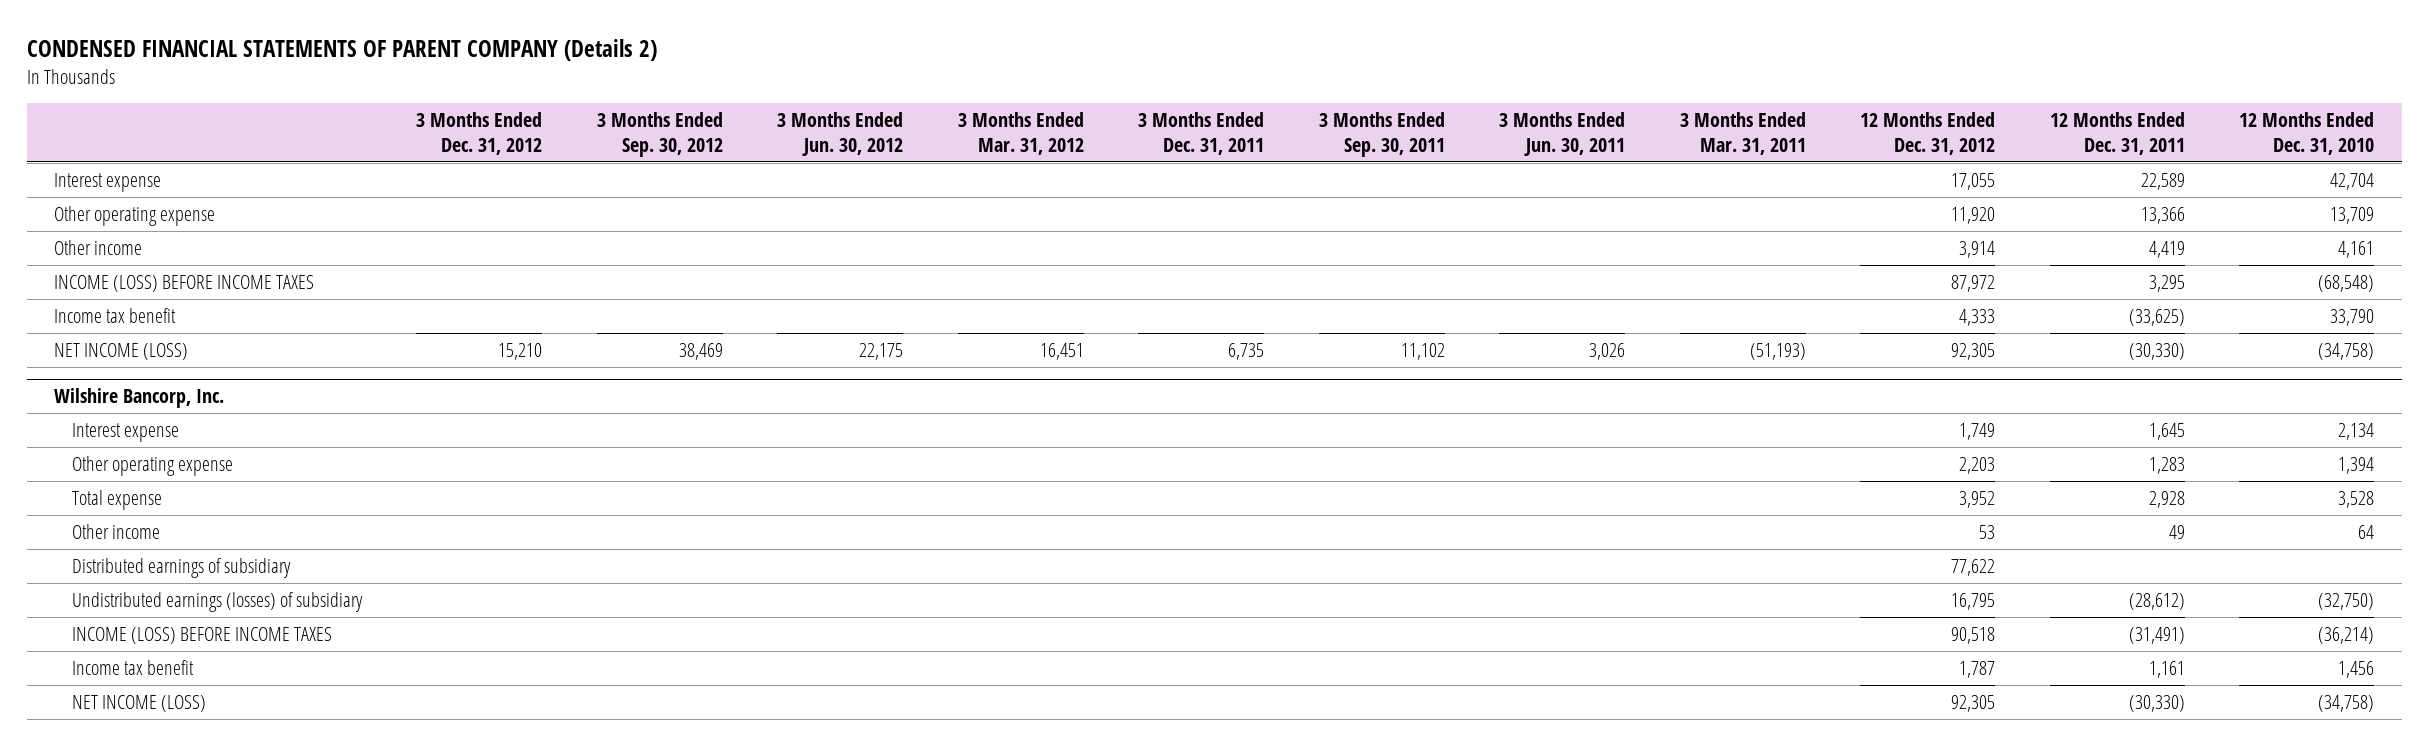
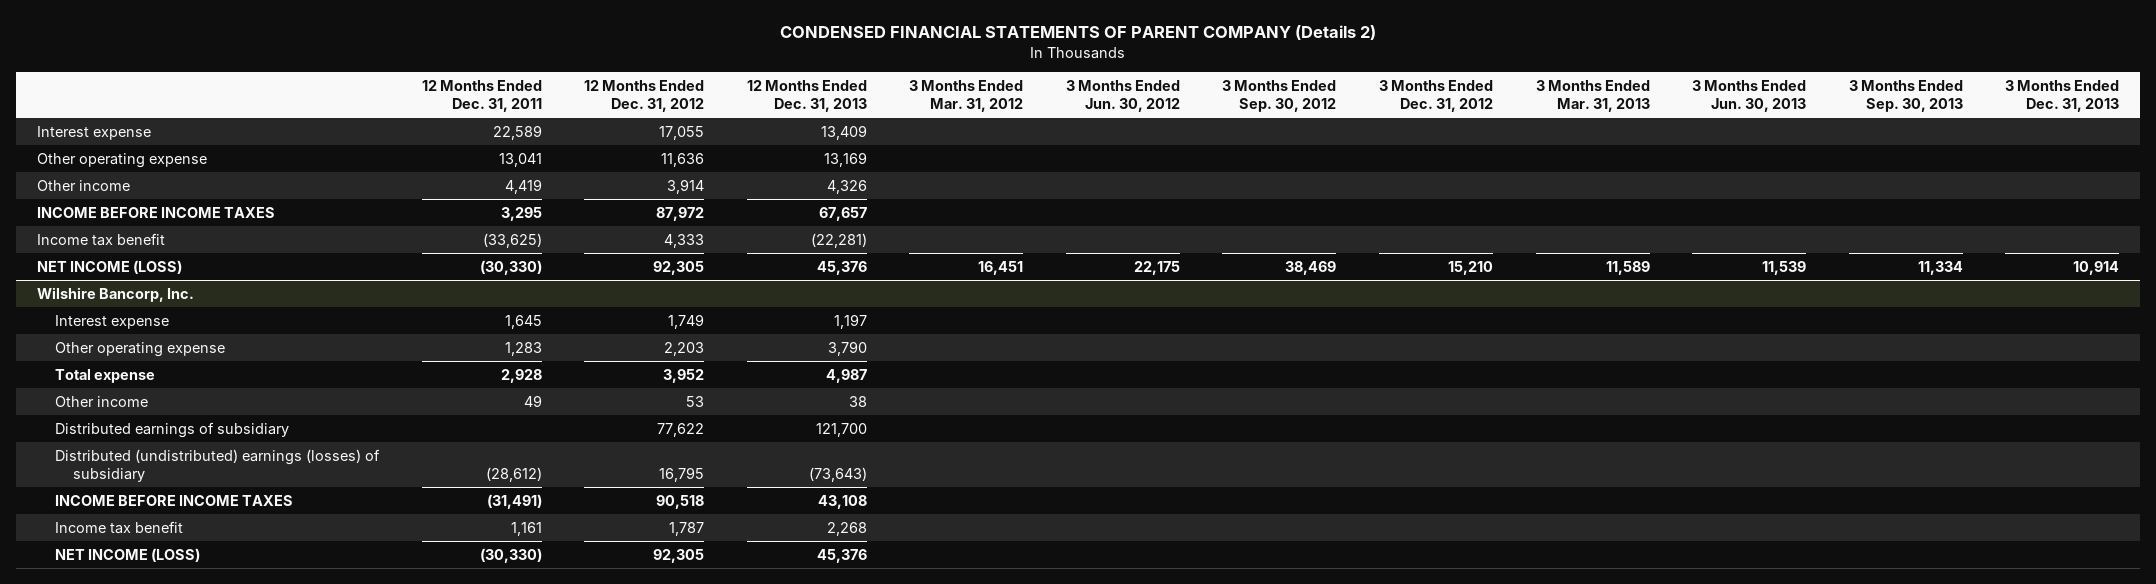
[1138,111,1265,156] 3 Months Ended Dec. 31, 2011 -> none
[1318,111,1445,158] 3 Months Ended Sep. 30, 2011 -> none
[1499,111,1626,157] 3 Months Ended Jun. 30, 2011 -> none
[1679,111,1806,156] 3 Months Ended Mar. 31, 2011 -> none
[2239,111,2375,156] 12 Months Ended Dec. 31, 2010 -> none
none -> [746,80,867,113] 12 Months Ended Dec. 31, 2013
none -> [1535,80,1650,113] 3 Months Ended Mar. 31, 2013
none -> [1692,80,1807,113] 3 Months Ended Jun. 30, 2013
none -> [1848,80,1963,113] 3 Months Ended Sep. 30, 2013
none -> [2005,80,2120,113] 3 Months Ended Dec. 31, 2013
[1951,206,1996,224] 11,920 -> [661,152,705,167] 11,636
[2140,206,2185,224] 13,366 -> [498,152,542,167] 13,041
[54,274,315,292] INCOME (LOSS) BEFORE INCOME TAXES -> [37,206,276,218] INCOME BEFORE INCOME TAXES
[71,591,363,612] Undistributed earnings (losses) of subsidiary -> [55,448,381,482] Distributed (undistributed) earnings (losses) of subsidiary
[71,626,332,644] INCOME (LOSS) BEFORE INCOME TAXES -> [55,494,294,506] INCOME BEFORE INCOME TAXES

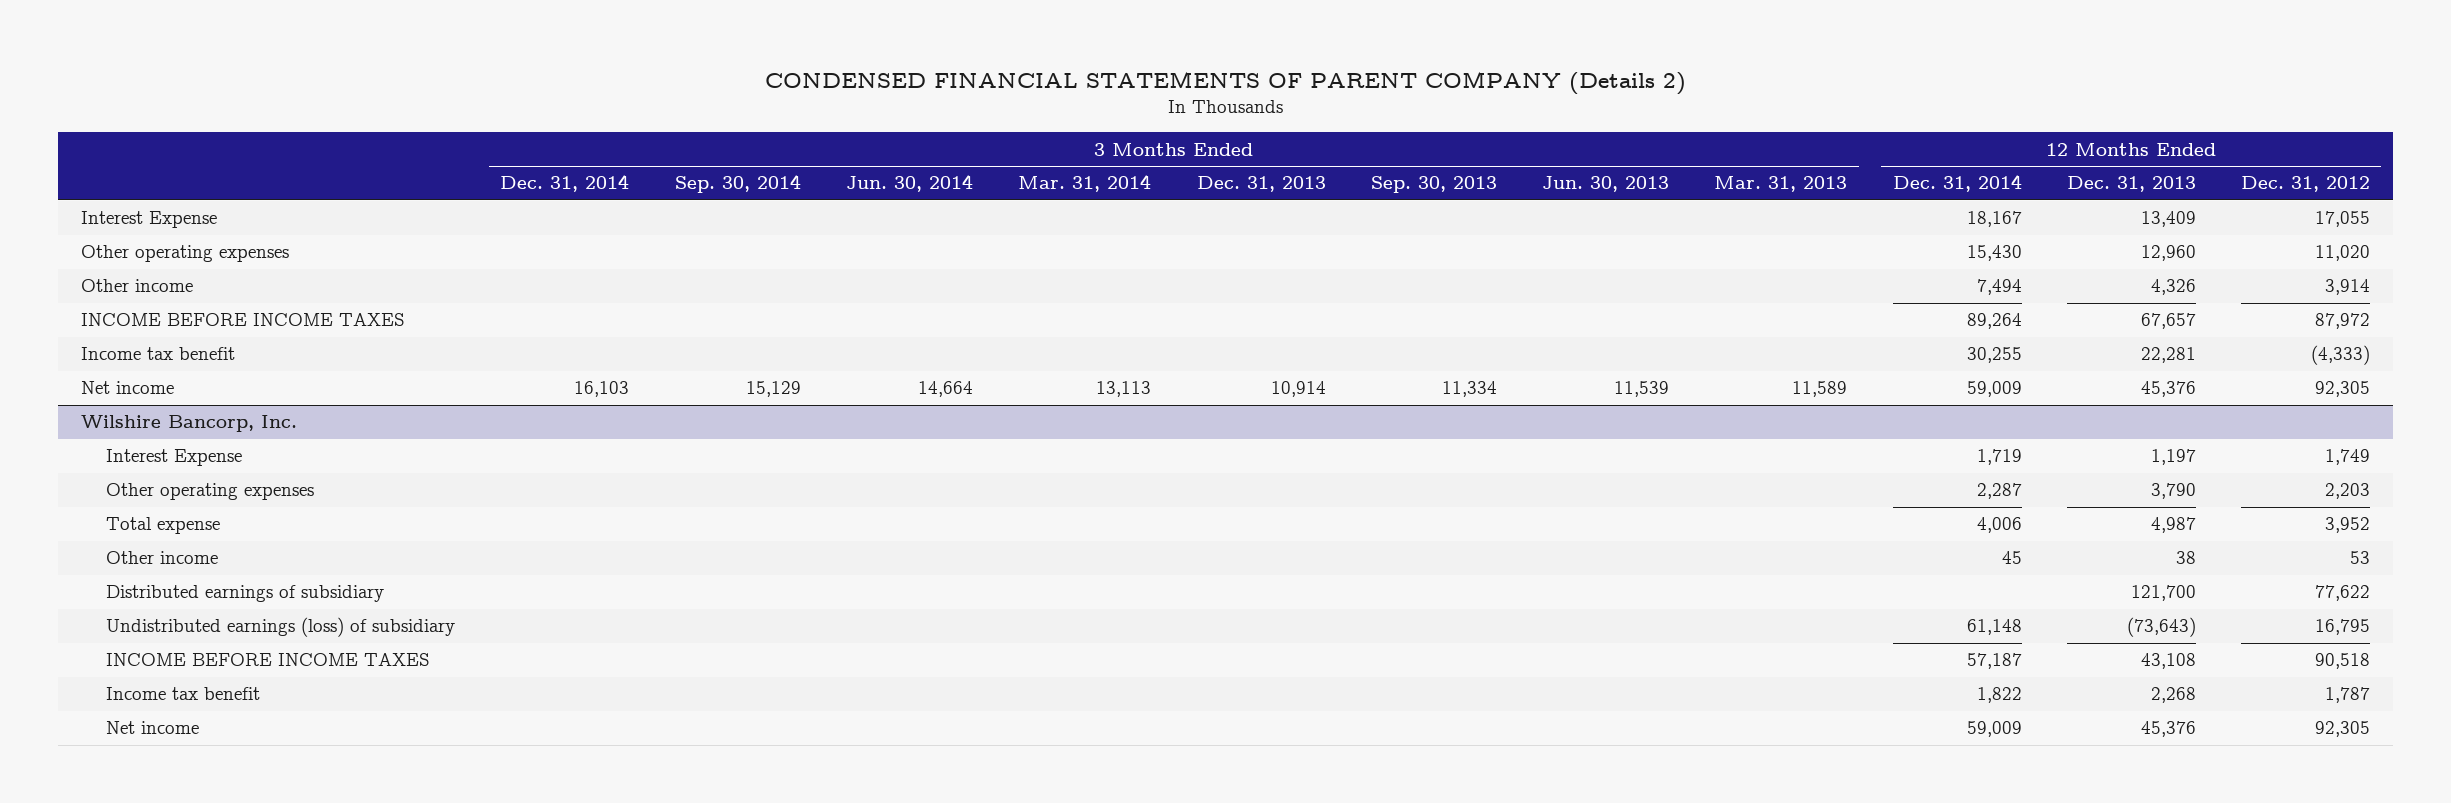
[421,80,542,113] 12 Months Ended Dec. 31, 2011 -> none
[909,80,1024,113] 3 Months Ended Mar. 31, 2012 -> none
[1065,80,1180,113] 3 Months Ended Jun. 30, 2012 -> none
[1222,80,1337,113] 3 Months Ended Sep. 30, 2012 -> none
[1378,80,1493,113] 3 Months Ended Dec. 31, 2012 -> none
none -> [500,174,630,193] Dec. 31, 2014
none -> [674,174,801,194] Sep. 30, 2014
none -> [845,174,973,193] Jun. 30, 2014
none -> [1018,174,1152,193] Mar. 31, 2014
none -> [1892,174,2022,193] Dec. 31, 2014
[37,125,152,140] Interest expense -> [80,211,217,229] Interest Expense
[37,152,208,168] Other operating expense -> [80,245,289,263] Other operating expenses
[661,152,705,167] 11,636 -> [2315,245,2371,262] 11,020
[823,151,867,167] 13,169 -> [2140,245,2196,262] 12,960
[664,233,705,248] 4,333 -> [2311,345,2371,366] (4,333)
[810,232,867,248] (22,281) -> [2140,347,2196,364] 22,281
[37,259,183,274] NET INCOME (LOSS) -> [80,381,174,395] Net income
[55,314,170,329] Interest expense -> [106,449,243,467] Interest Expense
[55,341,226,357] Other operating expense -> [106,483,315,501] Other operating expenses
[55,448,381,482] Distributed (undistributed) earnings (losses) of subsidiary -> [106,617,456,638] Undistributed earnings (loss) of subsidiary
[55,547,201,562] NET INCOME (LOSS) -> [106,721,200,735] Net income

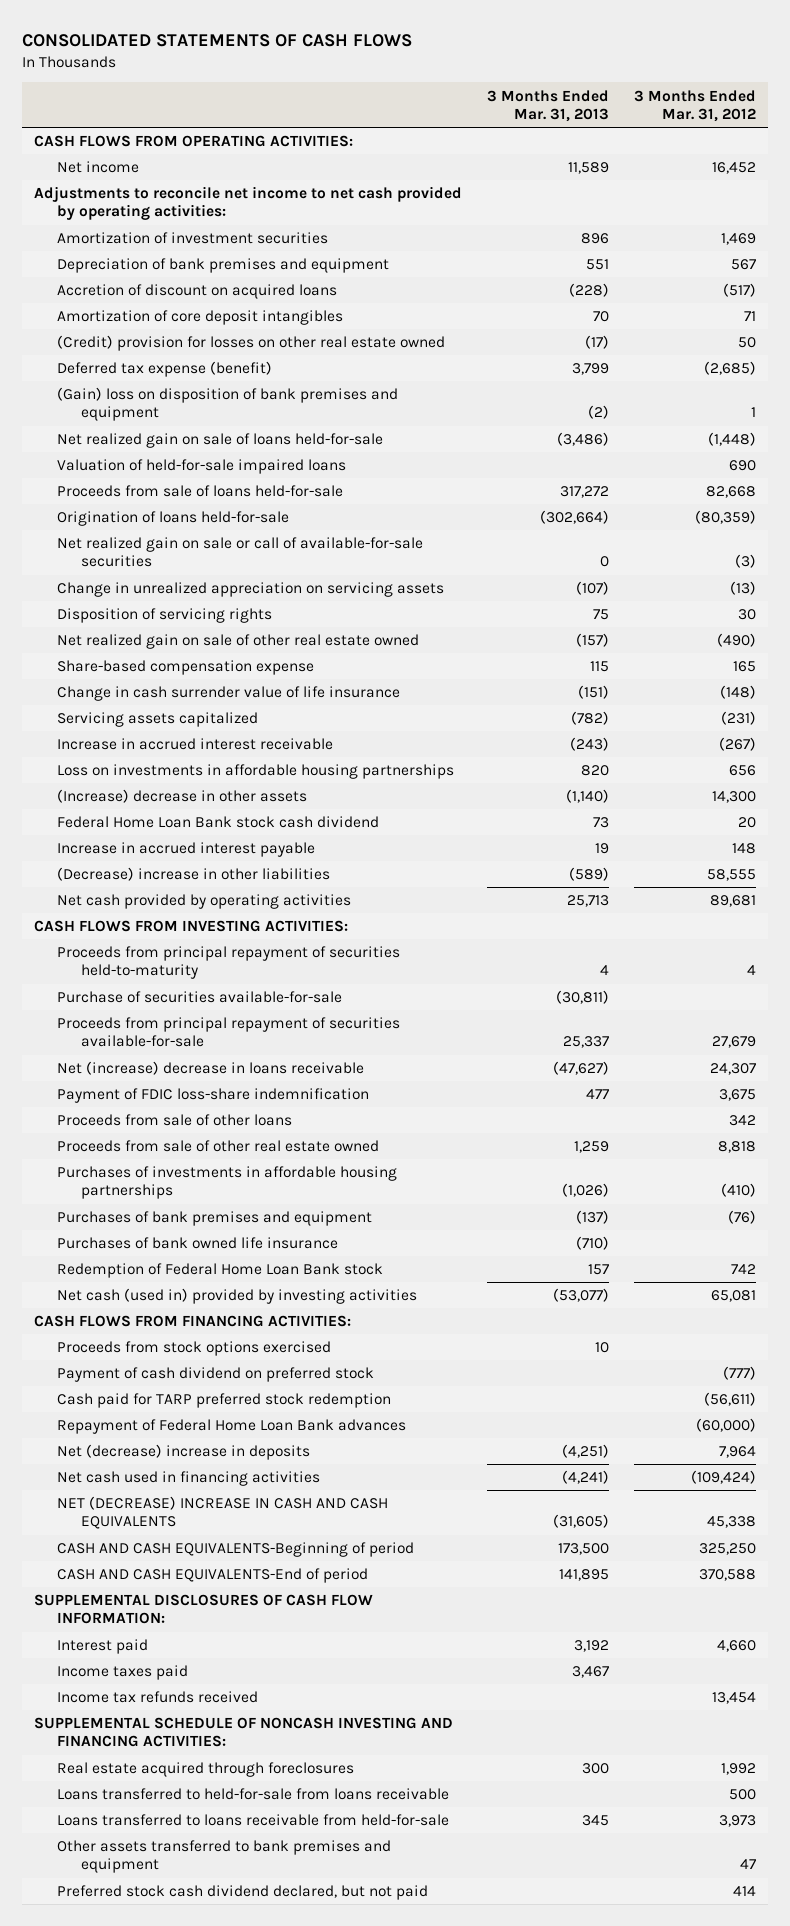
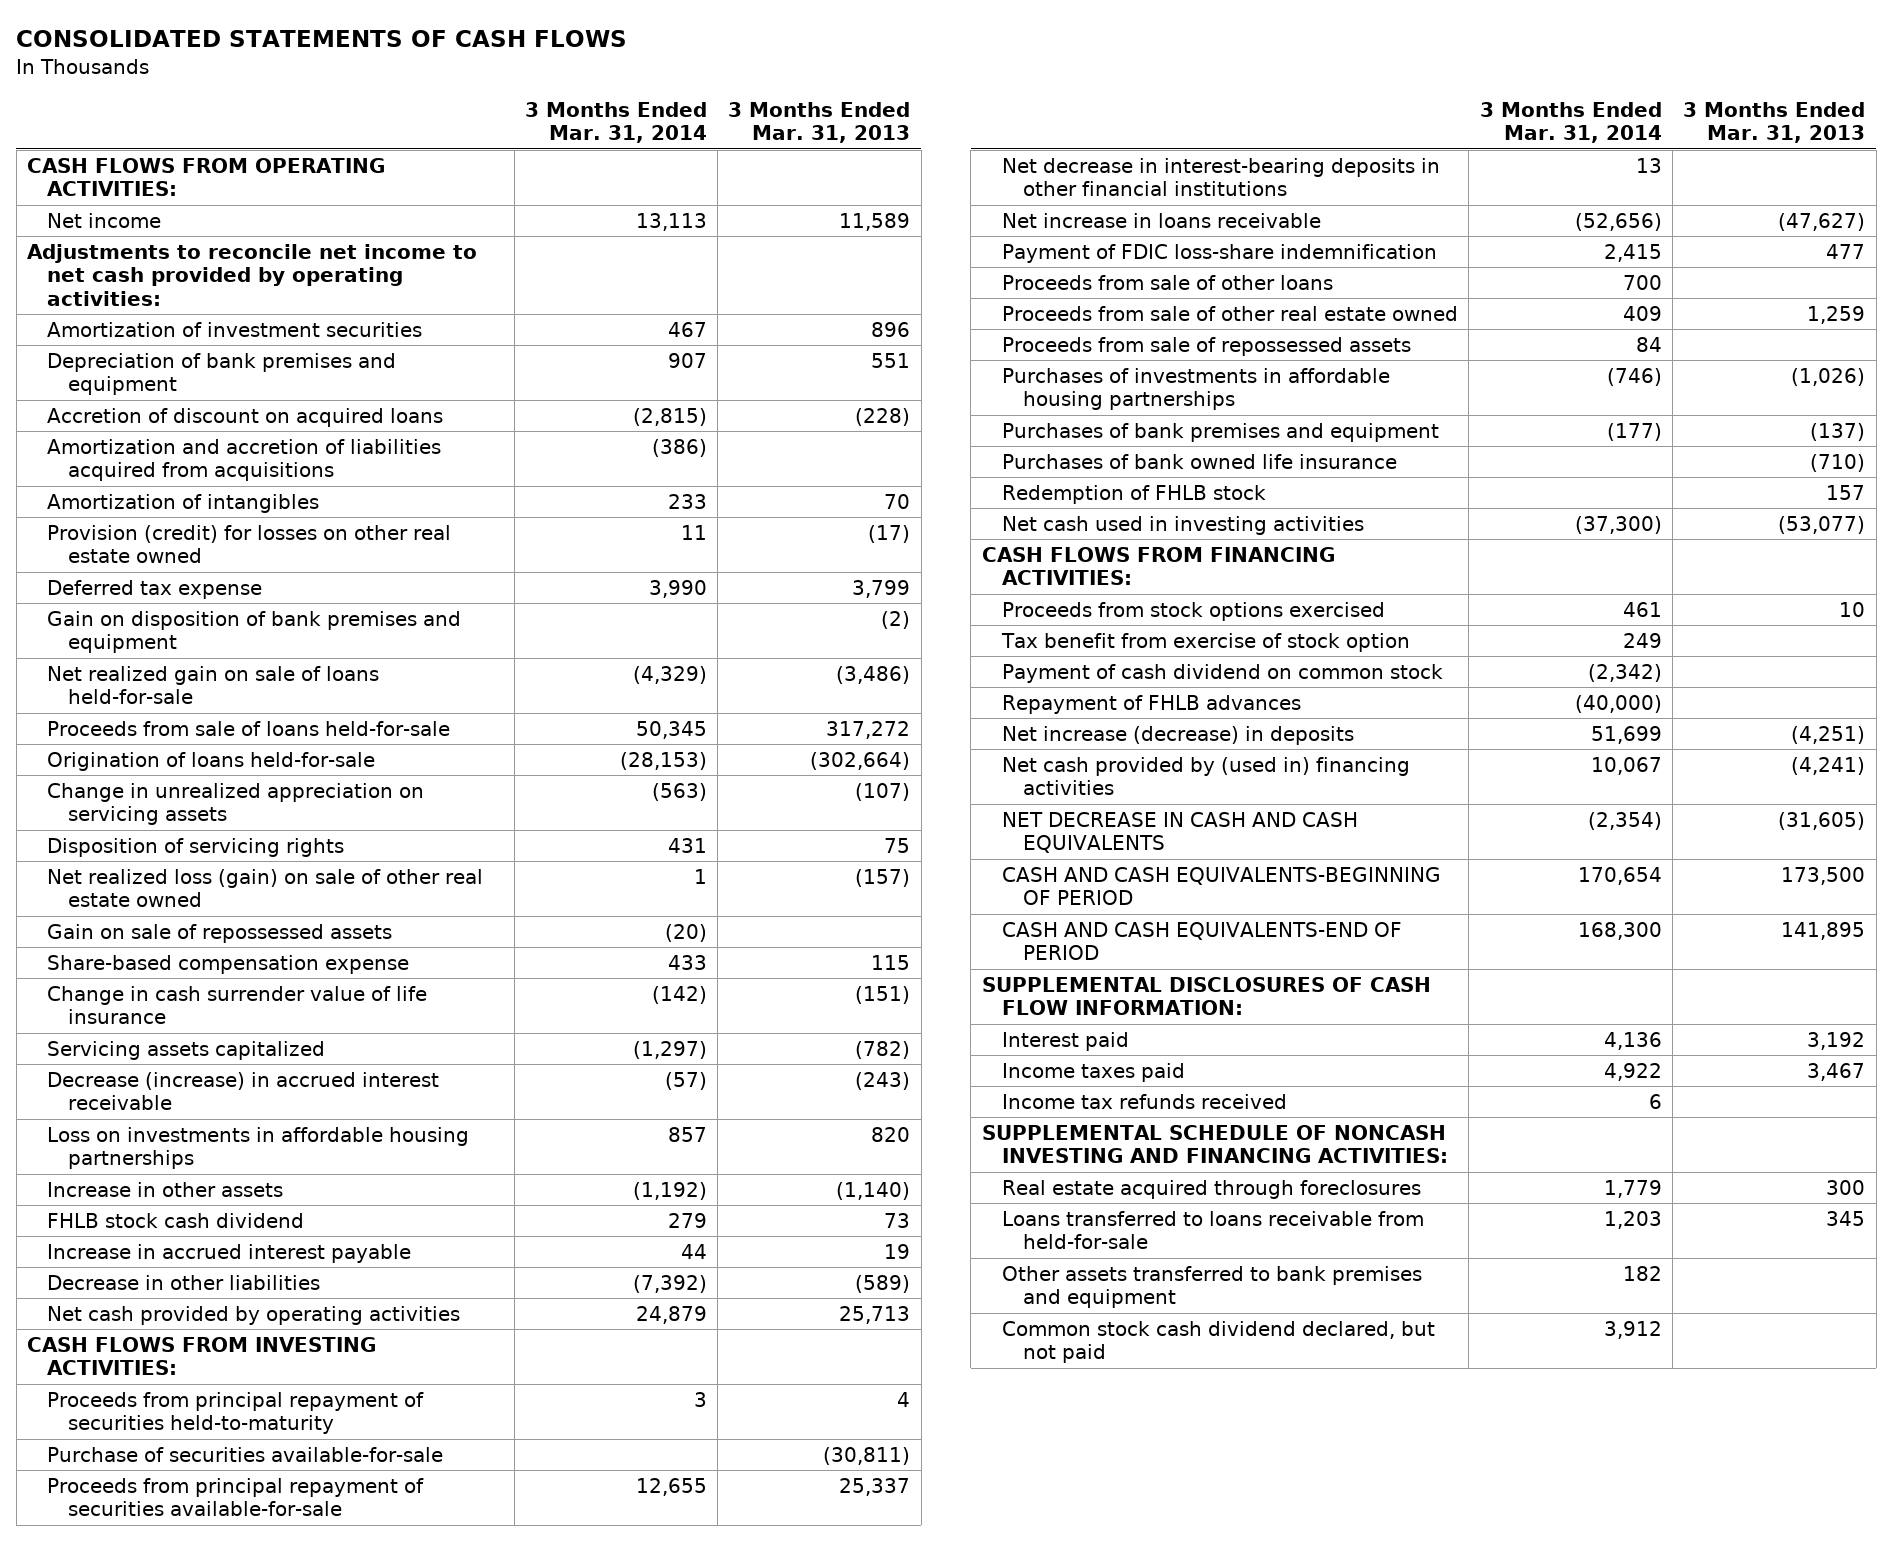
[633,89,756,122] 3 Months Ended Mar. 31, 2012 -> none
none -> [524,101,707,144] 3 Months Ended Mar. 31, 2014
none -> [47,438,442,482] Amortization and accretion of liabilities acquired from acquisitions
[57,310,344,326] Amortization of core deposit intangibles -> [47,493,320,513] Amortization of intangibles
[57,335,446,352] (Credit) provision for losses on other real estate owned -> [47,524,452,564] Provision (credit) for losses on other real estate owned
[57,361,273,378] Deferred tax expense (benefit) -> [47,579,263,599] Deferred tax expense
[57,387,399,422] (Gain) loss on disposition of bank premises and equipment -> [47,610,462,654] Gain on disposition of bank premises and equipment
[57,459,347,475] Valuation of held-for-sale impaired loans -> none
[57,537,424,568] Net realized gain on sale or call of available-for-sale securities -> none
[57,634,420,650] Net realized gain on sale of other real estate owned -> [47,868,484,908] Net realized loss (gain) on sale of other real estate owned
none -> [47,923,393,943] Gain on sale of repossessed assets
[57,738,334,751] Increase in accrued interest receivable -> [47,1071,440,1111] Decrease (increase) in accrued interest receivable
[57,789,308,804] (Increase) decrease in other assets -> [47,1181,284,1197] Increase in other assets
[57,816,380,829] Federal Home Loan Bank stock cash dividend -> [47,1212,305,1228] FHLB stock cash dividend
[57,867,331,882] (Decrease) increase in other liabilities -> [47,1274,321,1290] Decrease in other liabilities
none -> [1002,157,1441,197] Net decrease in interest-bearing deposits in other financial institutions
[57,1061,365,1076] Net (increase) decrease in loans receivable -> [1002,212,1322,228] Net increase in loans receivable
none -> [1002,336,1412,356] Proceeds from sale of repossessed assets
[57,1263,384,1279] Redemption of Federal Home Loan Bank stock -> [1002,484,1267,504] Redemption of FHLB stock
[57,1288,418,1305] Net cash (used in) provided by investing activities -> [1002,515,1365,535] Net cash used in investing activities
[57,1393,392,1409] Cash paid for TARP preferred stock redemption -> none
none -> [1001,632,1411,652] Tax benefit from exercise of stock option
[57,1367,375,1383] Payment of cash dividend on preferred stock -> [1002,663,1444,683] Payment of cash dividend on common stock
[57,1419,407,1435] Repayment of Federal Home Loan Bank advances -> [1002,694,1302,714] Repayment of FHLB advances
[57,1444,311,1461] Net (decrease) increase in deposits -> [1002,725,1355,745] Net increase (decrease) in deposits
[57,1471,321,1487] Net cash used in financing activities -> [1002,756,1411,796] Net cash provided by (used in) financing activities
[57,1496,389,1530] NET (DECREASE) INCREASE IN CASH AND CASH EQUIVALENTS -> [1002,811,1359,854] NET DECREASE IN CASH AND CASH EQUIVALENTS
[57,1542,415,1558] CASH AND CASH EQUIVALENTS-Beginning of period -> [1002,866,1442,906] CASH AND CASH EQUIVALENTS-BEGINNING OF PERIOD
[57,1568,369,1584] CASH AND CASH EQUIVALENTS-End of period -> [1002,921,1403,961] CASH AND CASH EQUIVALENTS-END OF PERIOD
[57,1788,450,1801] Loans transferred to held-for-sale from loans receivable -> none
[57,1885,429,1901] Preferred stock cash dividend declared, but not paid -> [1002,1320,1436,1364] Common stock cash dividend declared, but not paid

